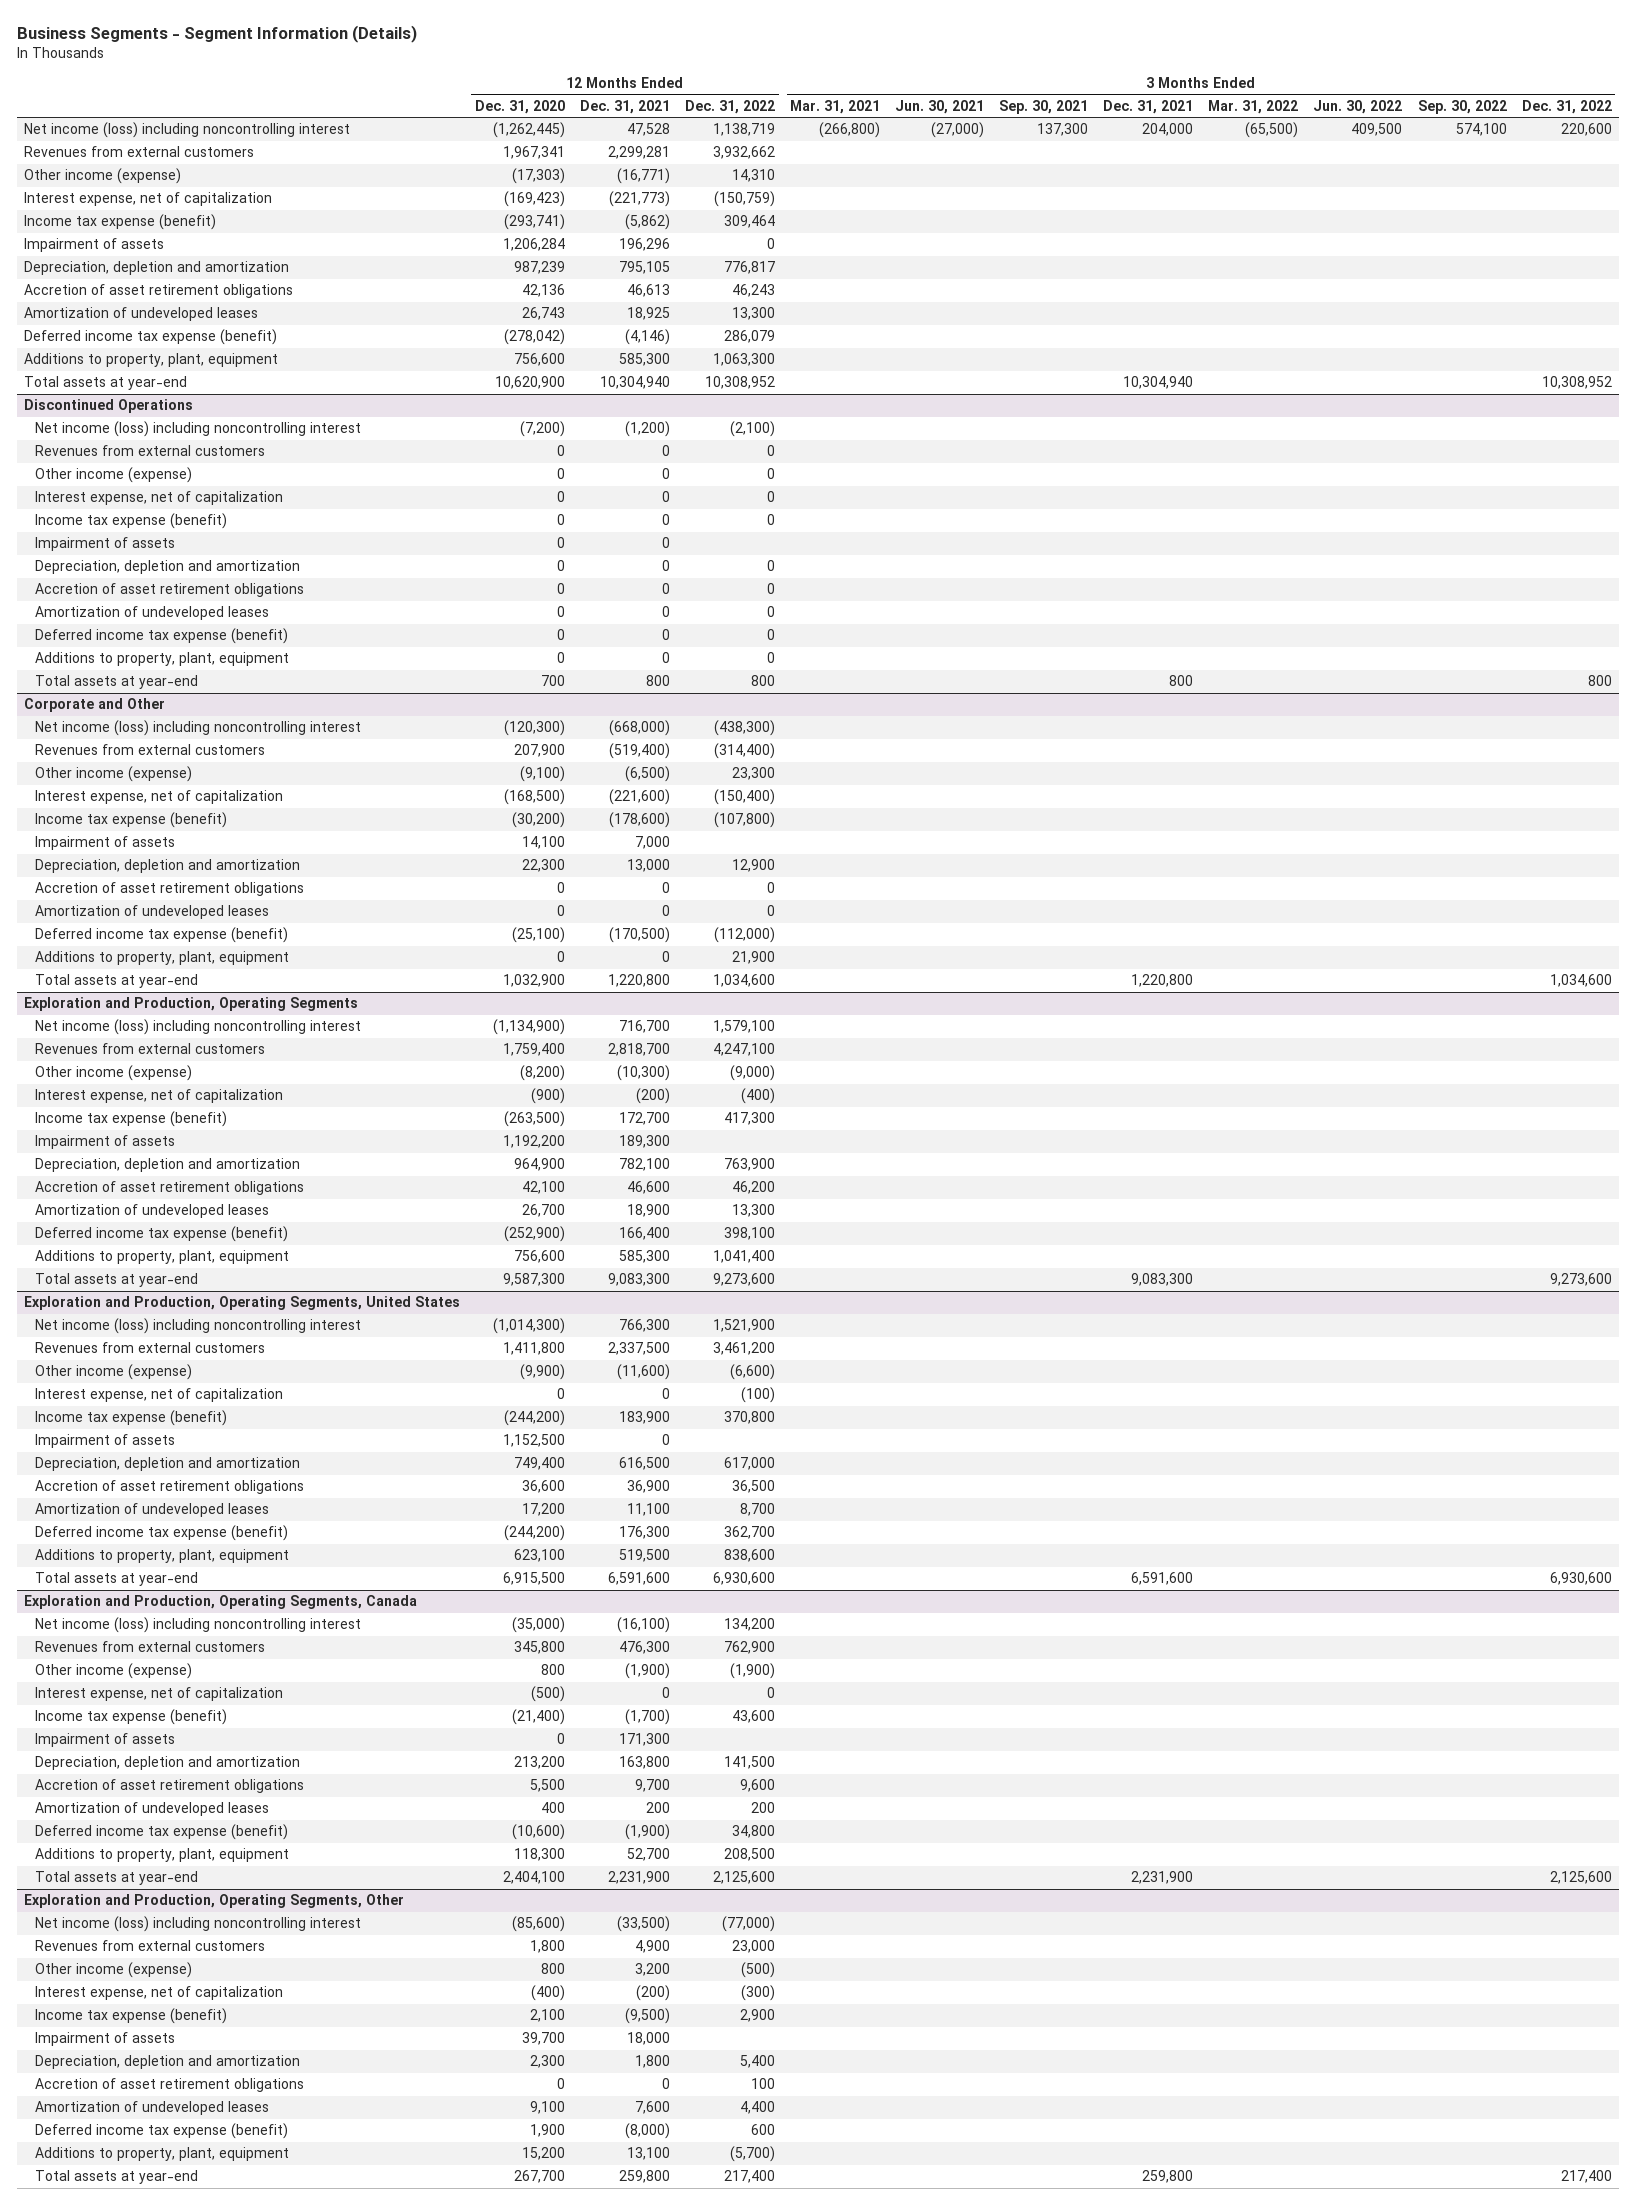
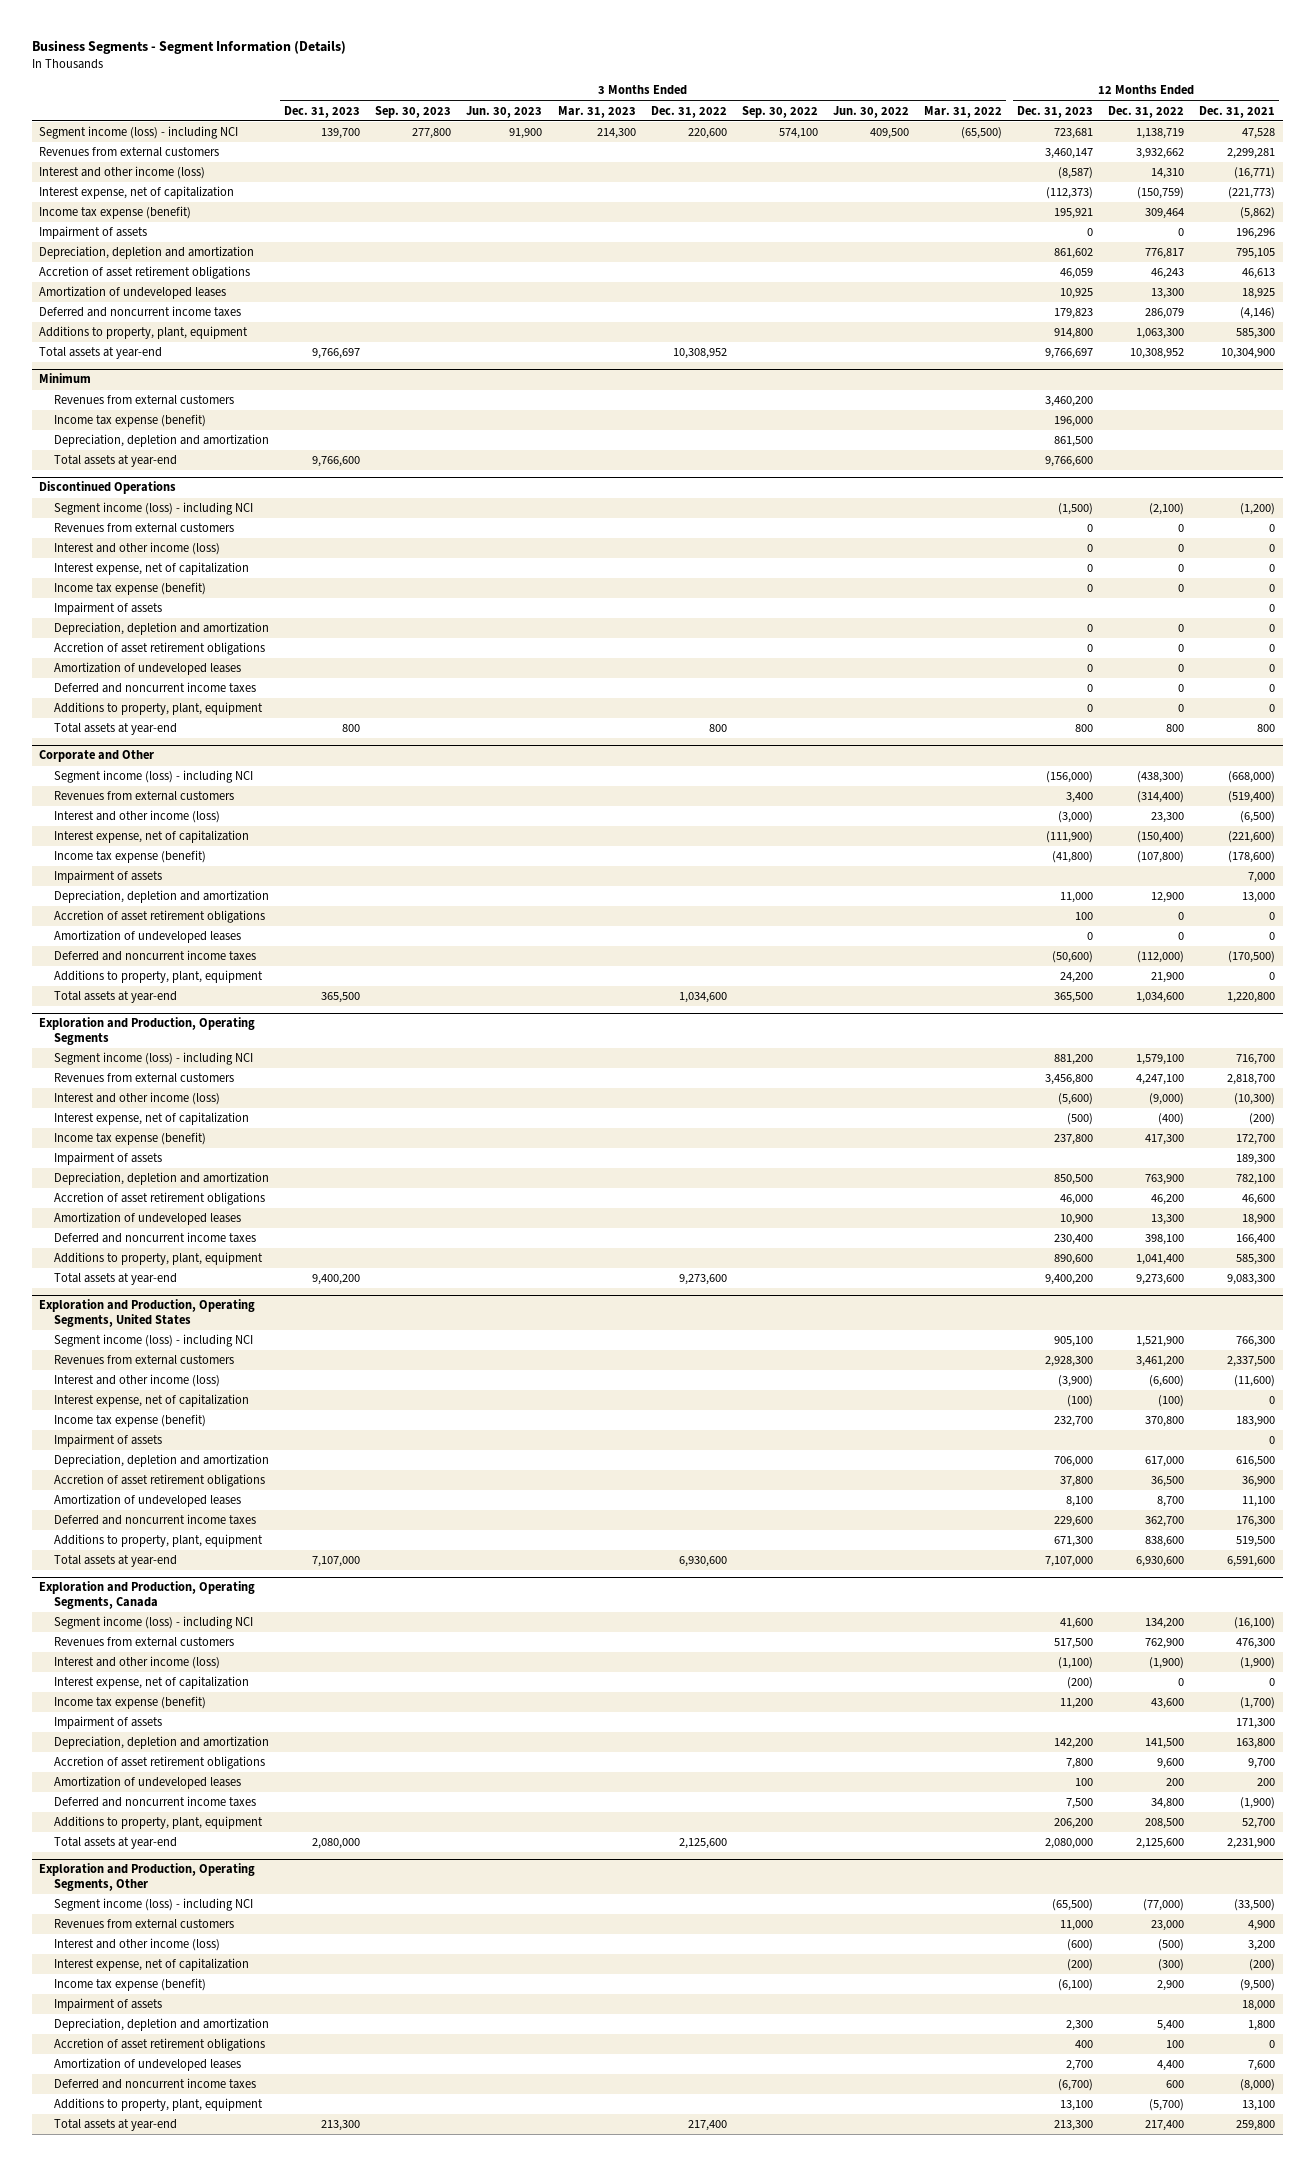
[475,99,566,114] Dec. 31, 2020 -> none
[790,99,881,114] Mar. 31, 2021 -> none
[895,99,985,114] Jun. 30, 2021 -> none
[999,99,1089,114] Sep. 30, 2021 -> none
[1103,99,1194,114] Dec. 31, 2021 -> none
none -> [284,105,361,118] Dec. 31, 2023
none -> [375,105,452,118] Sep. 30, 2023
none -> [466,105,543,118] Jun. 30, 2023
none -> [557,105,636,118] Mar. 31, 2023
none -> [1017,105,1094,118] Dec. 31, 2023
[24,122,351,139] Net income (loss) including noncontrolling interest -> [39,126,239,140] Segment income (loss) - including NCI
[24,168,182,185] Other income (expense) -> [39,166,206,180] Interest and other income (loss)
[24,329,278,346] Deferred income tax expense (benefit) -> [39,306,242,318] Deferred and noncurrent income taxes
[600,376,671,390] 10,304,940 -> [1221,348,1276,360] 10,304,900
none -> [39,373,92,384] Minimum
none -> [54,395,235,406] Revenues from external customers
none -> [54,414,207,428] Income tax expense (benefit)
none -> [54,434,270,448] Depreciation, depletion and amortization
none -> [54,455,178,468] Total assets at year-end
[34,421,361,438] Net income (loss) including noncontrolling interest -> [54,502,254,516] Segment income (loss) - including NCI
[34,467,192,484] Other income (expense) -> [54,542,221,556] Interest and other income (loss)
[34,628,288,645] Deferred income tax expense (benefit) -> [54,682,257,694] Deferred and noncurrent income taxes
[34,720,361,737] Net income (loss) including noncontrolling interest -> [54,770,254,784] Segment income (loss) - including NCI
[34,766,192,783] Other income (expense) -> [54,810,221,824] Interest and other income (loss)
[34,927,288,944] Deferred income tax expense (benefit) -> [54,950,257,962] Deferred and noncurrent income taxes
[34,1019,361,1036] Net income (loss) including noncontrolling interest -> [54,1052,254,1066] Segment income (loss) - including NCI
[34,1065,192,1082] Other income (expense) -> [54,1092,221,1106] Interest and other income (loss)
[34,1226,288,1243] Deferred income tax expense (benefit) -> [54,1232,257,1244] Deferred and noncurrent income taxes
[34,1318,361,1335] Net income (loss) including noncontrolling interest -> [54,1334,254,1348] Segment income (loss) - including NCI
[34,1364,192,1381] Other income (expense) -> [54,1374,221,1388] Interest and other income (loss)
[34,1525,288,1542] Deferred income tax expense (benefit) -> [54,1514,257,1526] Deferred and noncurrent income taxes
[34,1617,361,1634] Net income (loss) including noncontrolling interest -> [54,1616,254,1630] Segment income (loss) - including NCI
[34,1663,192,1680] Other income (expense) -> [54,1656,221,1670] Interest and other income (loss)
[34,1824,288,1841] Deferred income tax expense (benefit) -> [54,1796,257,1808] Deferred and noncurrent income taxes
[34,1916,361,1933] Net income (loss) including noncontrolling interest -> [54,1898,254,1912] Segment income (loss) - including NCI
[34,1962,192,1979] Other income (expense) -> [54,1938,221,1952] Interest and other income (loss)
[34,2123,288,2140] Deferred income tax expense (benefit) -> [54,2078,257,2090] Deferred and noncurrent income taxes

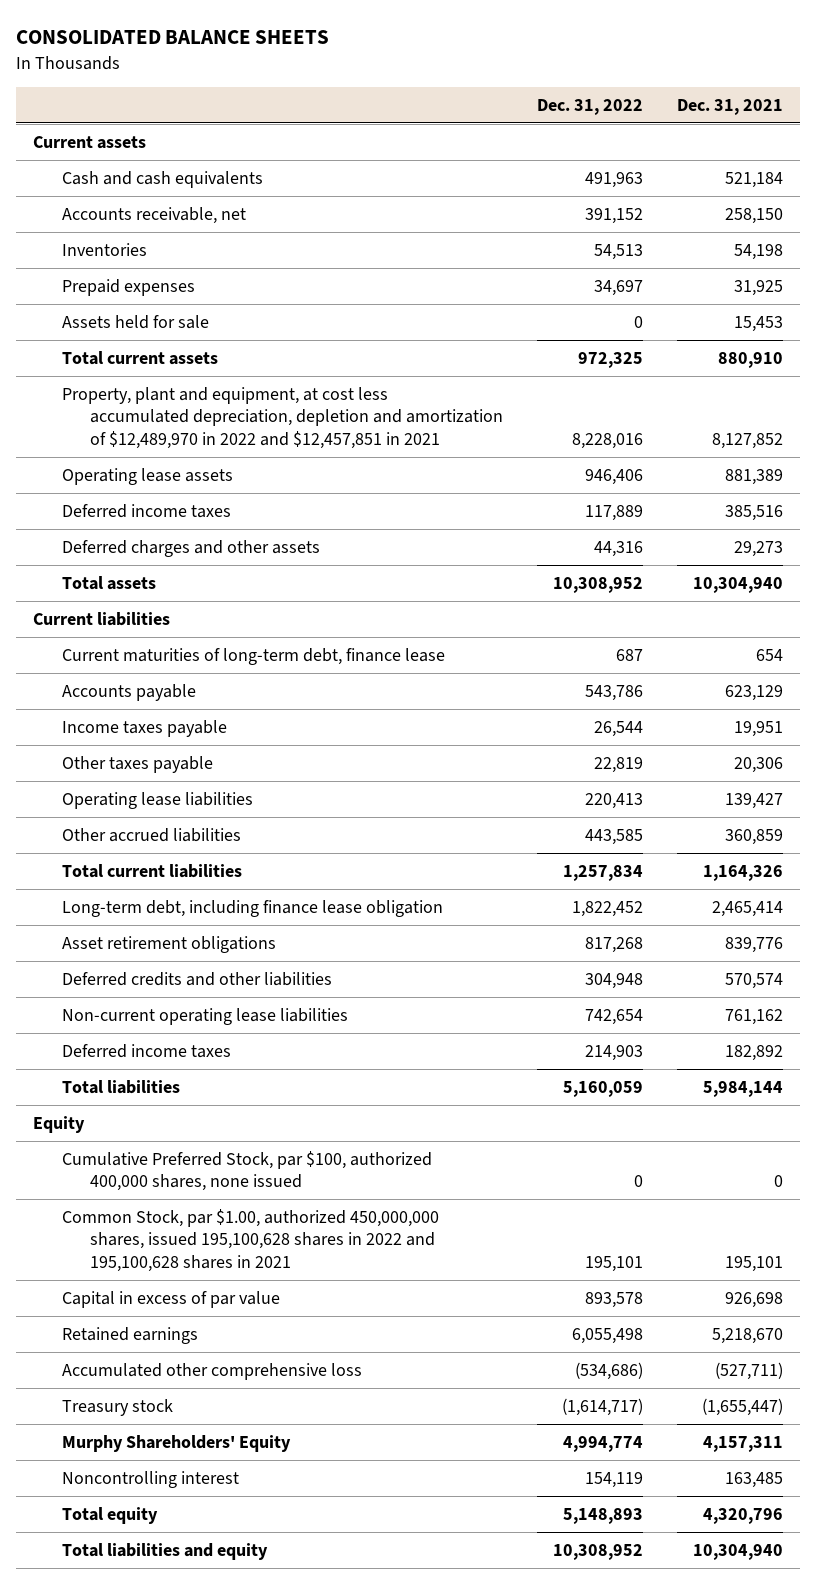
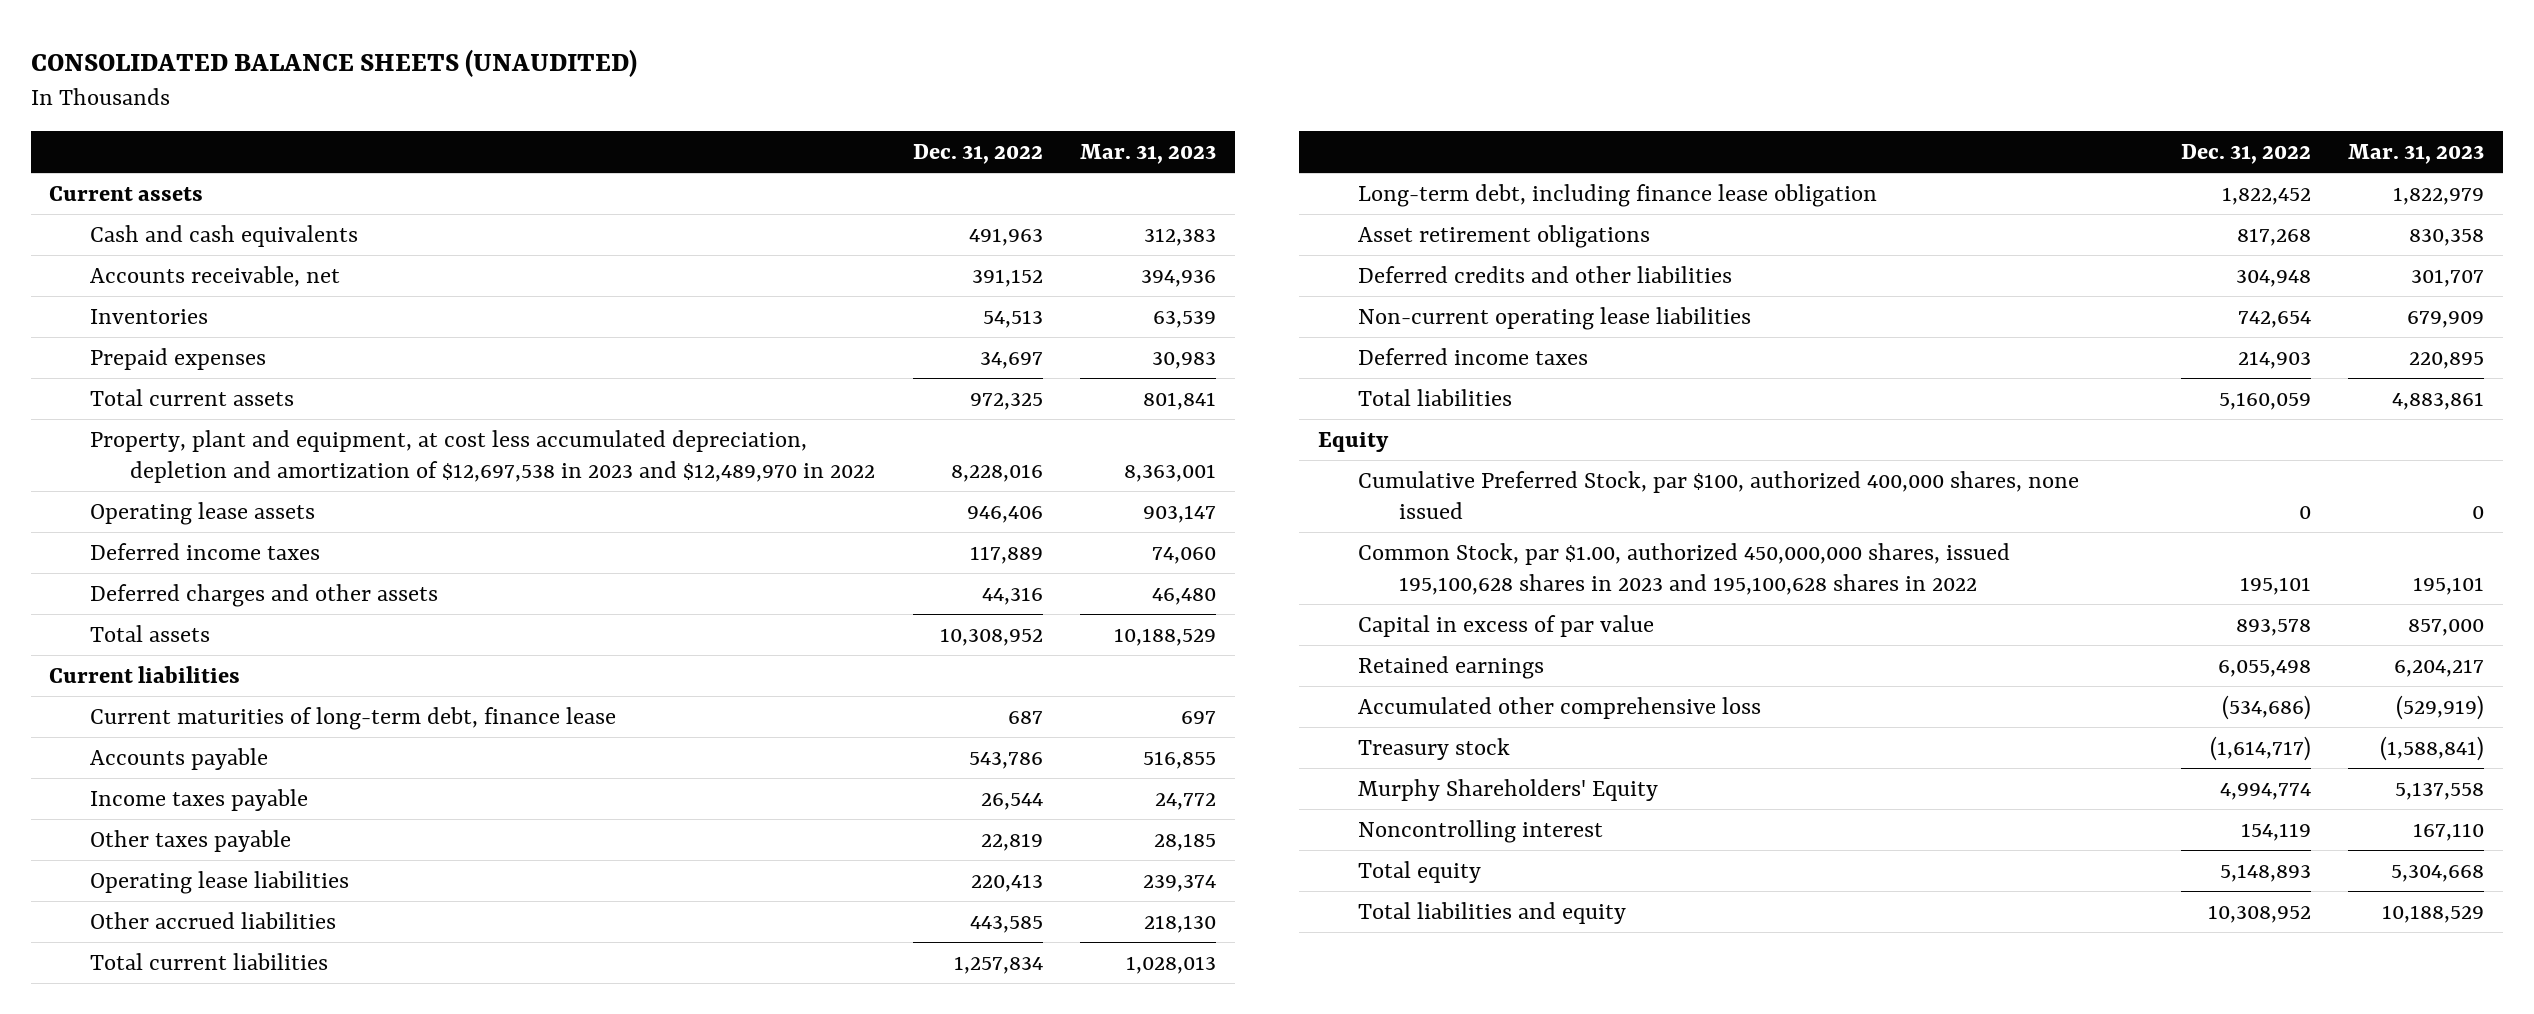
[16,30,330,45] CONSOLIDATED BALANCE SHEETS -> [30,48,637,77] CONSOLIDATED BALANCE SHEETS (UNAUDITED)
[676,98,783,115] Dec. 31, 2021 -> none
none -> [1079,144,1216,165] Mar. 31, 2023
[61,315,209,330] Assets held for sale -> none
[61,387,504,449] Property, plant and equipment, at cost less accumulated depreciation, depletion and amortization of $12,489,970 in 2022 and $12,457,851 in 2021 -> [89,429,876,483] Property, plant and equipment, at cost less accumulated depreciation, depletion and amortization of $12,697,538 in 2023 and $12,489,970 in 2022
[61,1209,439,1272] Common Stock, par $1.00, authorized 450,000,000 shares, issued 195,100,628 shares in 2022 and 195,100,628 shares in 2021 -> [1358,542,2011,595] Common Stock, par $1.00, authorized 450,000,000 shares, issued 195,100,628 shares in 2023 and 195,100,628 shares in 2022

